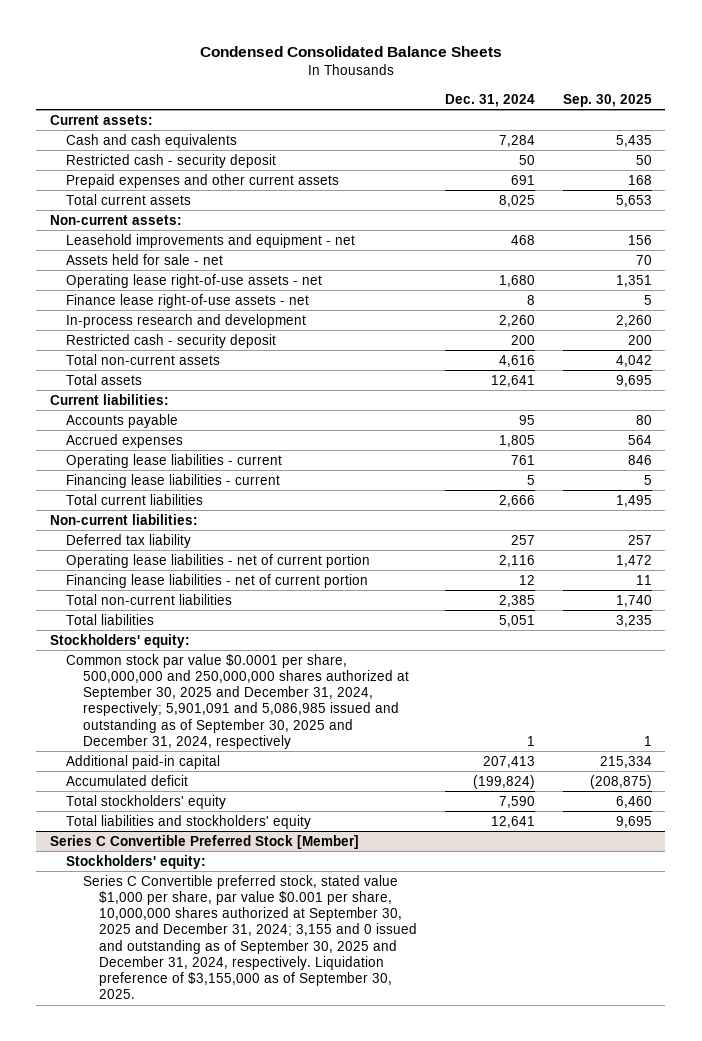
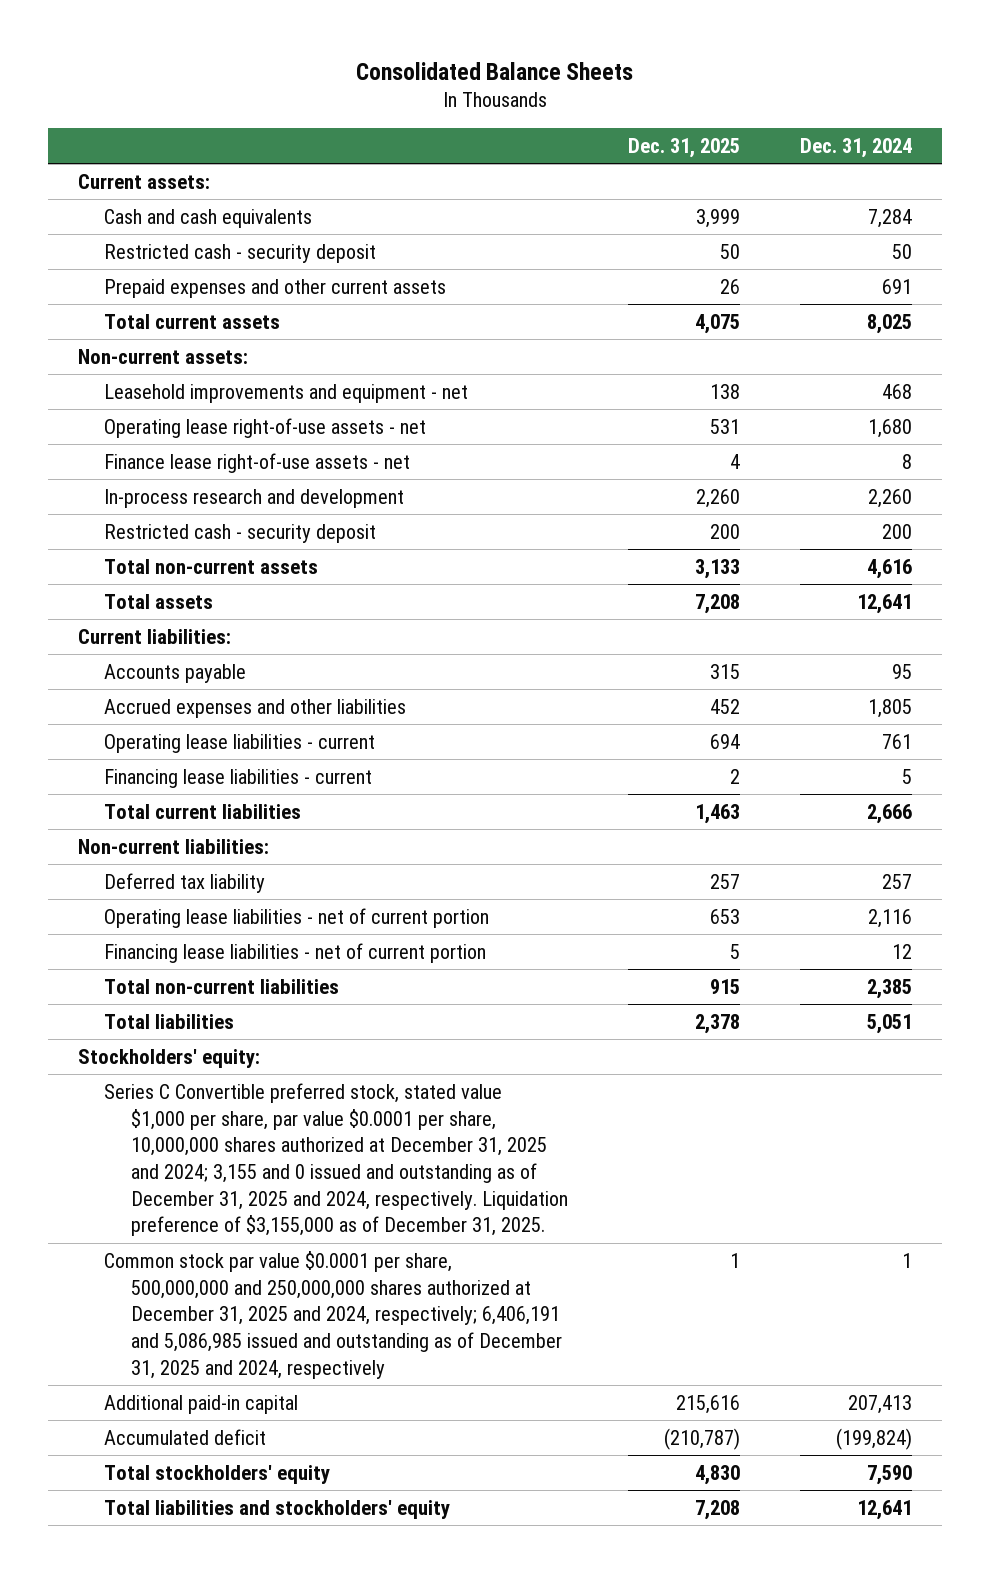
[199,46,502,58] Condensed Consolidated Balance Sheets -> [356,61,634,80] Consolidated Balance Sheets
[562,93,652,107] Sep. 30, 2025 -> none
none -> [628,137,741,158] Dec. 31, 2025
[66,253,224,265] Assets held for sale - net -> none
[66,433,184,448] Accrued expenses -> [104,698,407,718] Accrued expenses and other liabilities
none -> [104,1082,568,1237] Series C Convertible preferred stock, stated value $1,000 per share, par value $0.0001 per share, 10,000,000 shares authorized at December 31, 2025 and 2024; 3,155 and 0 issued and outstanding as of December 31, 2025 and 2024, respectively. Liquidation preference of $3,155,000 as of December 31, 2025.
[66,653,409,749] Common stock par value $0.0001 per share, 500,000,000 and 250,000,000 shares authorized at September 30, 2025 and December 31, 2024, respectively; 5,901,091 and 5,086,985 issued and outstanding as of September 30, 2025 and December 31, 2024, respectively -> [104,1250,562,1379] Common stock par value $0.0001 per share, 500,000,000 and 250,000,000 shares authorized at December 31, 2025 and 2024, respectively; 6,406,191 and 5,086,985 issued and outstanding as of December 31, 2025 and 2024, respectively
[49,834,359,849] Series C Convertible Preferred Stock [Member] -> none
[66,854,207,869] Stockholders' equity: -> none
[82,874,418,1000] Series C Convertible preferred stock, stated value $1,000 per share, par value $0.001 per share, 10,000,000 shares authorized at September 30, 2025 and December 31, 2024; 3,155 and 0 issued and outstanding as of September 30, 2025 and December 31, 2024, respectively. Liquidation preference of $3,155,000 as of September 30, 2025. -> none

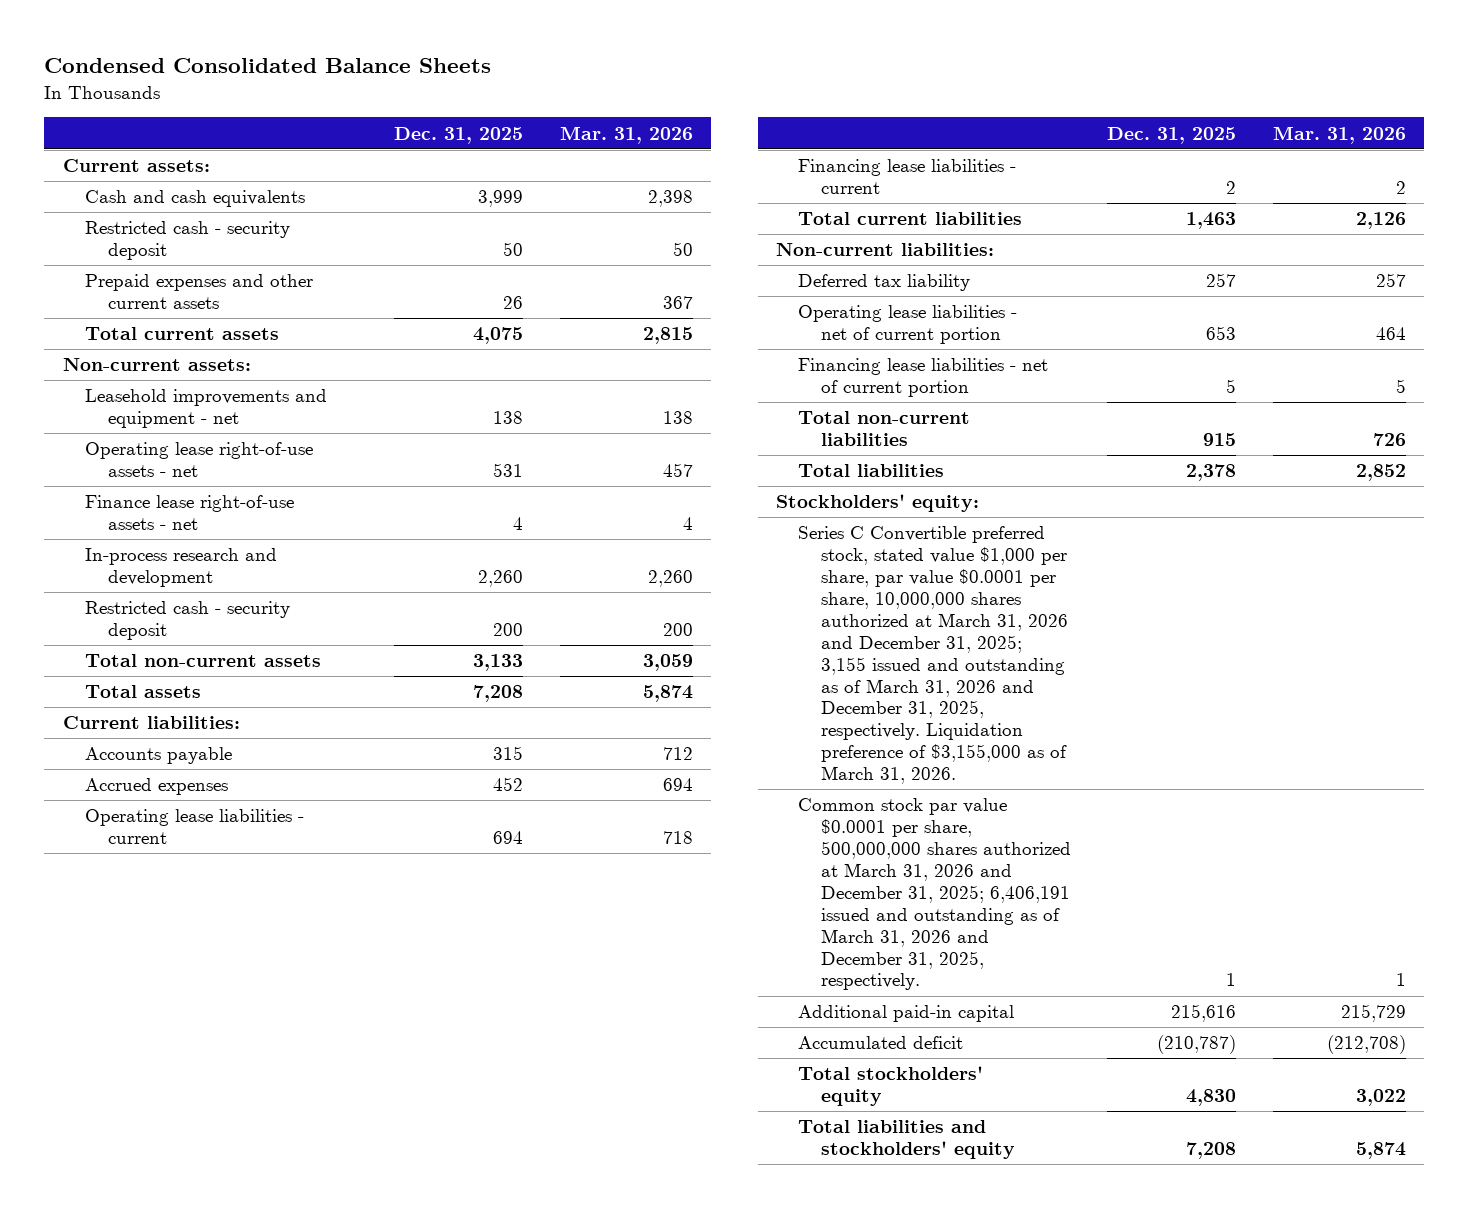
[356,61,634,80] Consolidated Balance Sheets -> [44,58,492,74] Condensed Consolidated Balance Sheets
[800,137,913,158] Dec. 31, 2024 -> none
none -> [559,125,693,144] Mar. 31, 2026
[104,698,407,718] Accrued expenses and other liabilities -> [85,778,229,796] Accrued expenses
[104,1082,568,1237] Series C Convertible preferred stock, stated value $1,000 per share, par value $0.0001 per share, 10,000,000 shares authorized at December 31, 2025 and 2024; 3,155 and 0 issued and outstanding as of December 31, 2025 and 2024, respectively. Liquidation preference of $3,155,000 as of December 31, 2025. -> [798,526,1068,785] Series C Convertible preferred stock, stated value $1,000 per share, par value $0.0001 per share, 10,000,000 shares authorized at March 31, 2026 and December 31, 2025; 3,155 issued and outstanding as of March 31, 2026 and December 31, 2025, respectively. Liquidation preference of $3,155,000 as of March 31, 2026.
[104,1250,562,1379] Common stock par value $0.0001 per share, 500,000,000 and 250,000,000 shares authorized at December 31, 2025 and 2024, respectively; 6,406,191 and 5,086,985 issued and outstanding as of December 31, 2025 and 2024, respectively -> [798,798,1071,991] Common stock par value $0.0001 per share, 500,000,000 shares authorized at March 31, 2026 and December 31, 2025; 6,406,191 issued and outstanding as of March 31, 2026 and December 31, 2025, respectively.

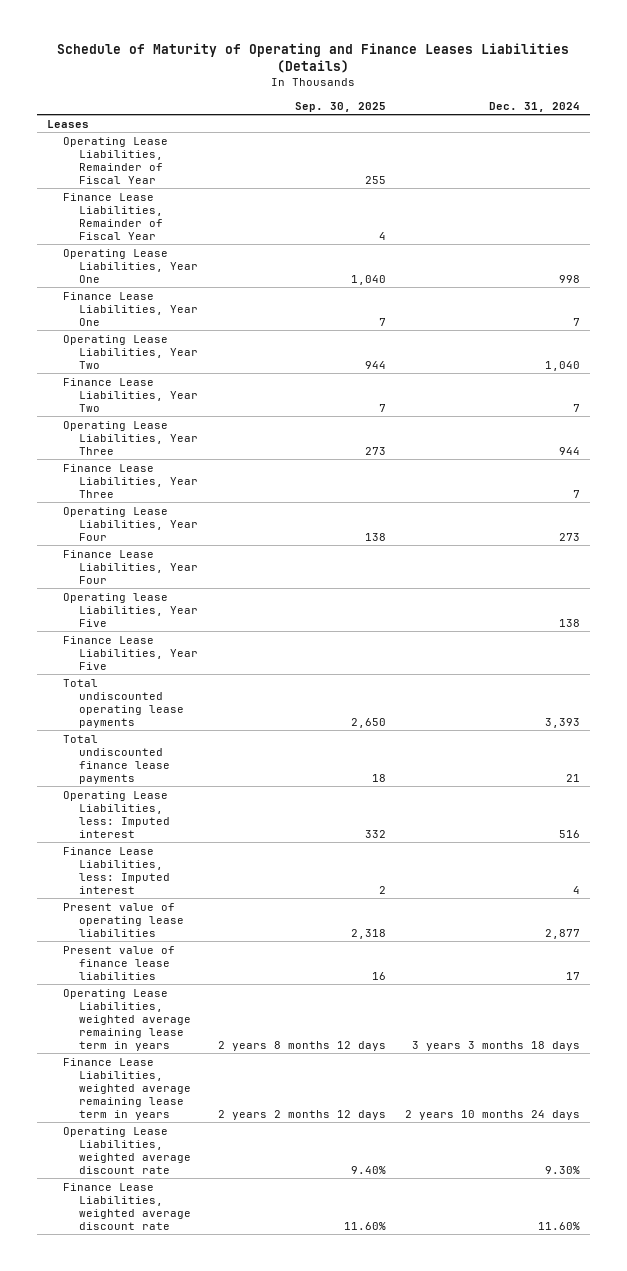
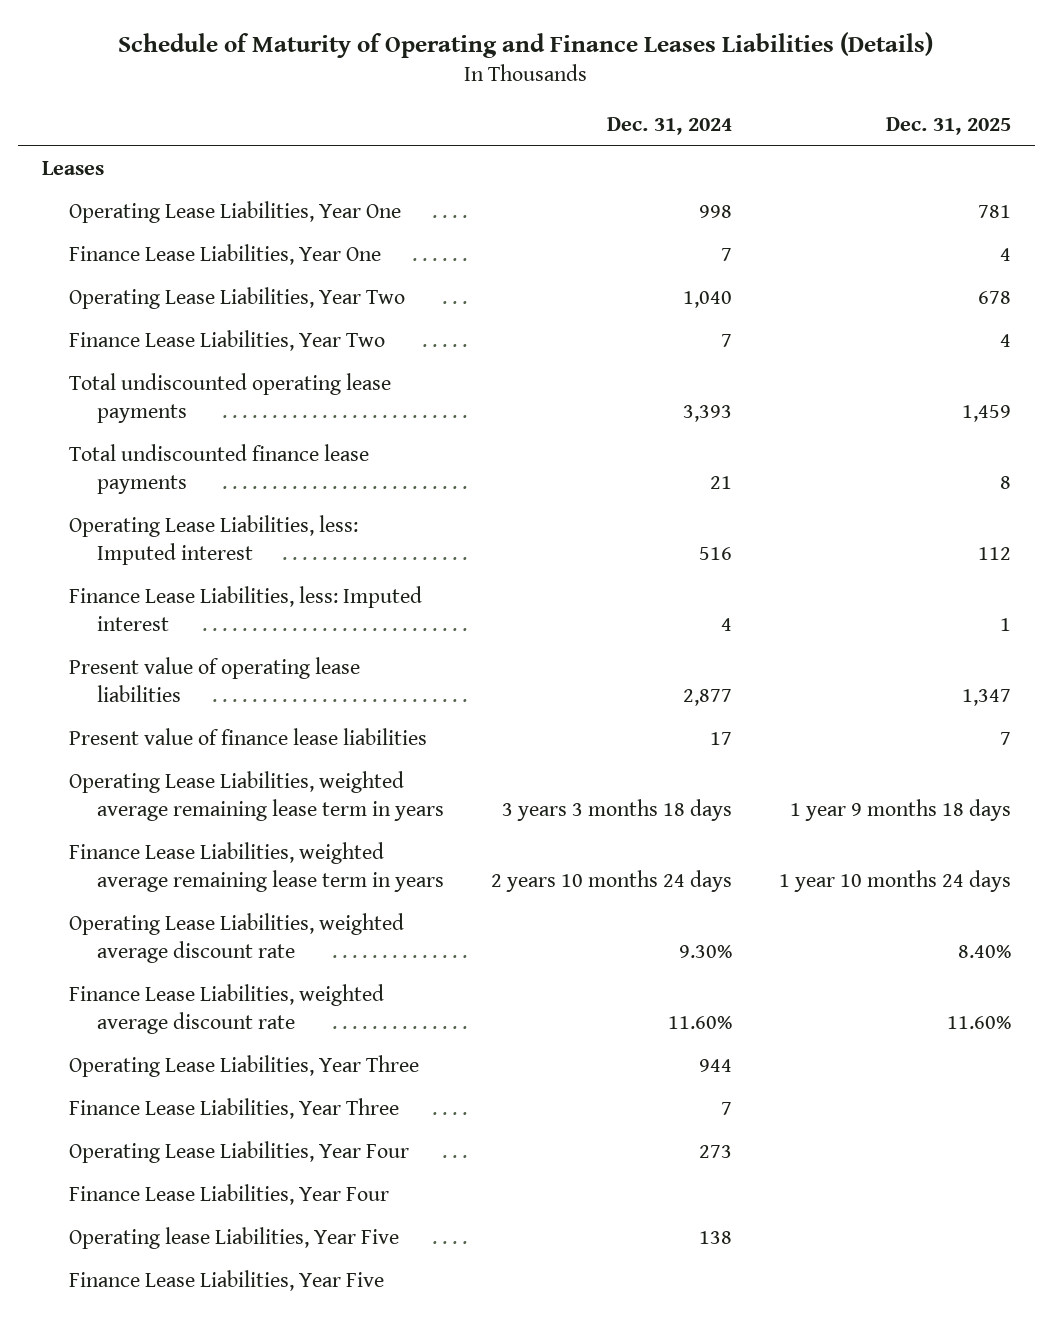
[294,101,386,112] Sep. 30, 2025 -> none
none -> [886,117,1012,136] Dec. 31, 2025
[63,136,169,184] Operating Lease Liabilities, Remainder of Fiscal Year -> none
[63,192,164,240] Finance Lease Liabilities, Remainder of Fiscal Year -> none
[63,420,199,455] Operating Lease Liabilities, Year Three -> [69,1055,420,1078] Operating Lease Liabilities, Year Three
[63,463,199,498] Finance Lease Liabilities, Year Three -> [69,1098,400,1120] Finance Lease Liabilities, Year Three
[63,506,199,541] Operating Lease Liabilities, Year Four -> [69,1141,410,1164] Operating Lease Liabilities, Year Four
[63,549,199,584] Finance Lease Liabilities, Year Four -> [69,1184,390,1206] Finance Lease Liabilities, Year Four
[63,592,199,627] Operating lease Liabilities, Year Five -> [69,1227,400,1250] Operating lease Liabilities, Year Five
[63,635,199,670] Finance Lease Liabilities, Year Five -> [69,1270,385,1292] Finance Lease Liabilities, Year Five

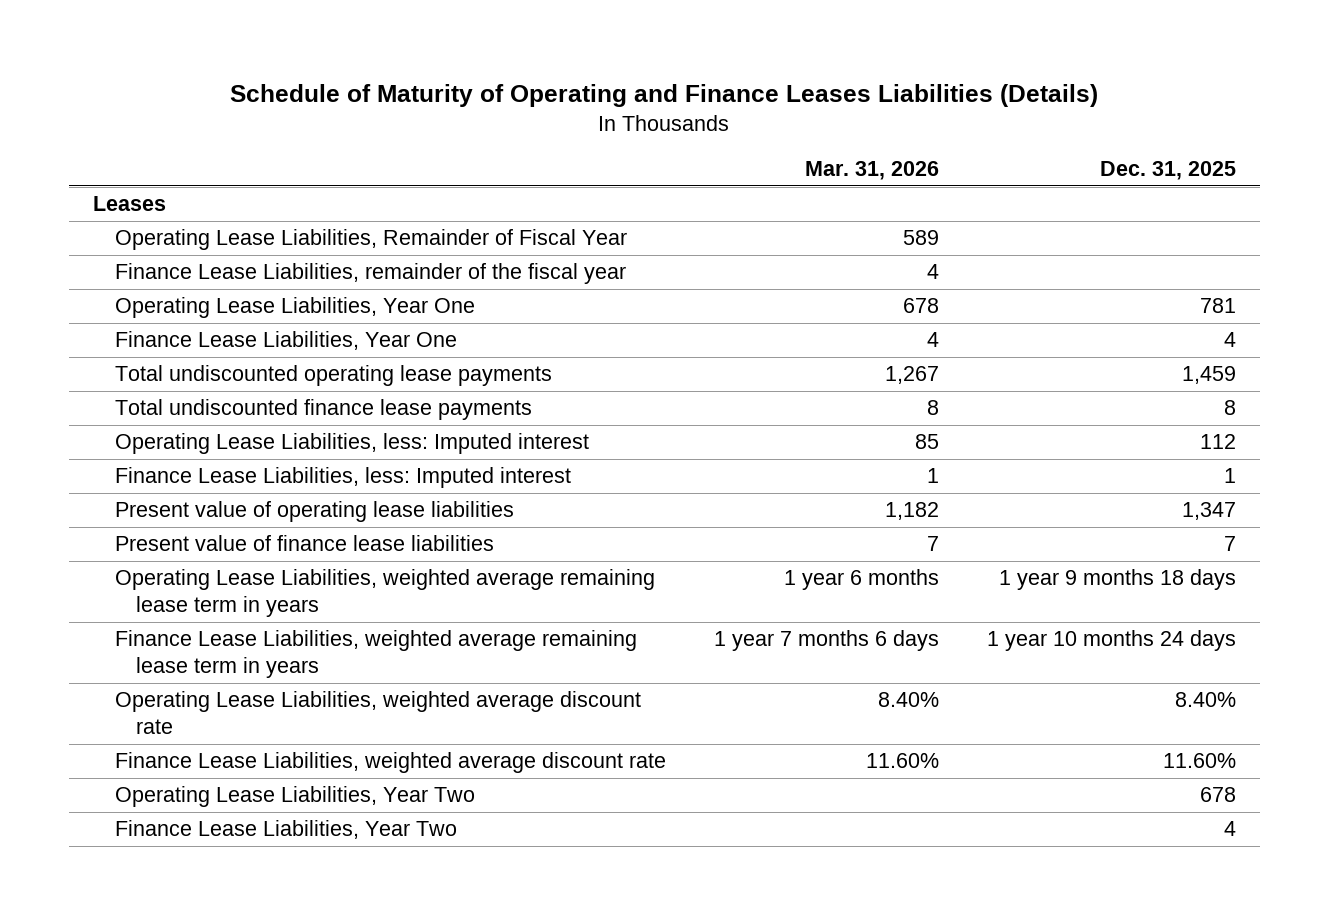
[606,117,732,136] Dec. 31, 2024 -> none
none -> [804,161,939,181] Mar. 31, 2026
none -> [114,229,627,251] Operating Lease Liabilities, Remainder of Fiscal Year
none -> [114,263,626,285] Finance Lease Liabilities, remainder of the fiscal year
[69,1055,420,1078] Operating Lease Liabilities, Year Three -> none
[69,1098,400,1120] Finance Lease Liabilities, Year Three -> none
[69,1141,410,1164] Operating Lease Liabilities, Year Four -> none
[69,1184,390,1206] Finance Lease Liabilities, Year Four -> none
[69,1227,400,1250] Operating lease Liabilities, Year Five -> none
[69,1270,385,1292] Finance Lease Liabilities, Year Five -> none
[69,287,406,310] Operating Lease Liabilities, Year Two -> [114,786,475,808] Operating Lease Liabilities, Year Two
[69,330,386,352] Finance Lease Liabilities, Year Two -> [114,820,457,840] Finance Lease Liabilities, Year Two

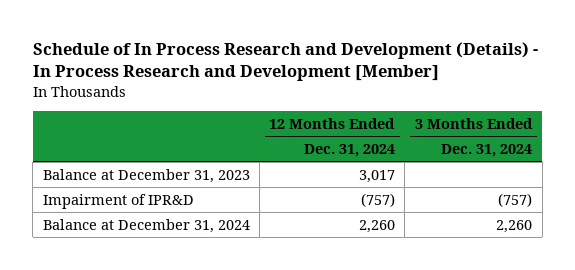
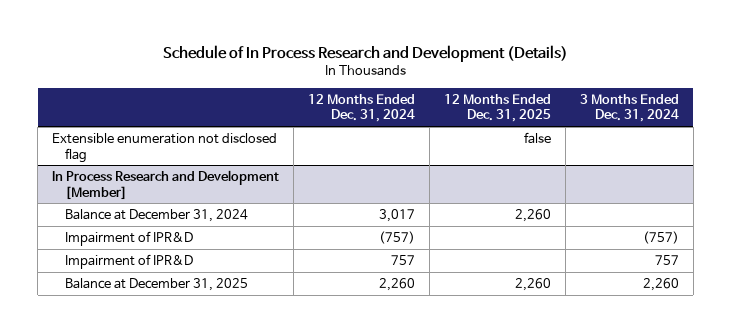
[32,41,538,82] Schedule of In Process Research and Development (Details) - In Process Research and Development [Member] -> [162,44,568,62] Schedule of In Process Research and Development (Details)
none -> [444,93,552,123] 12 Months Ended Dec. 31, 2025
none -> [52,133,278,163] Extensible enumeration not disclosed flag
none -> [52,170,280,200] In Process Research and Development [Member]
[42,168,250,183] Balance at December 31, 2023 -> [65,209,249,223] Balance at December 31, 2024
none -> [65,254,194,270] Impairment of IPR&D
[42,218,250,233] Balance at December 31, 2024 -> [65,278,249,292] Balance at December 31, 2025

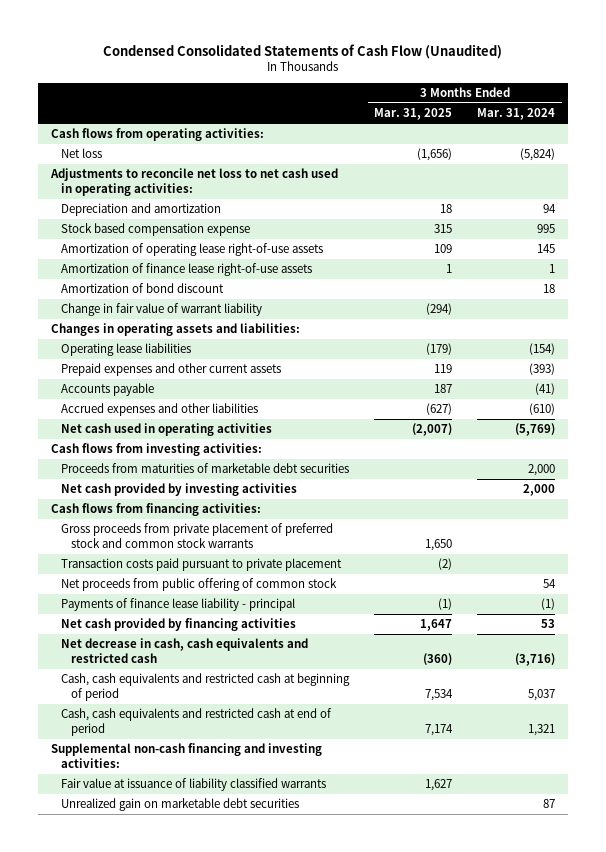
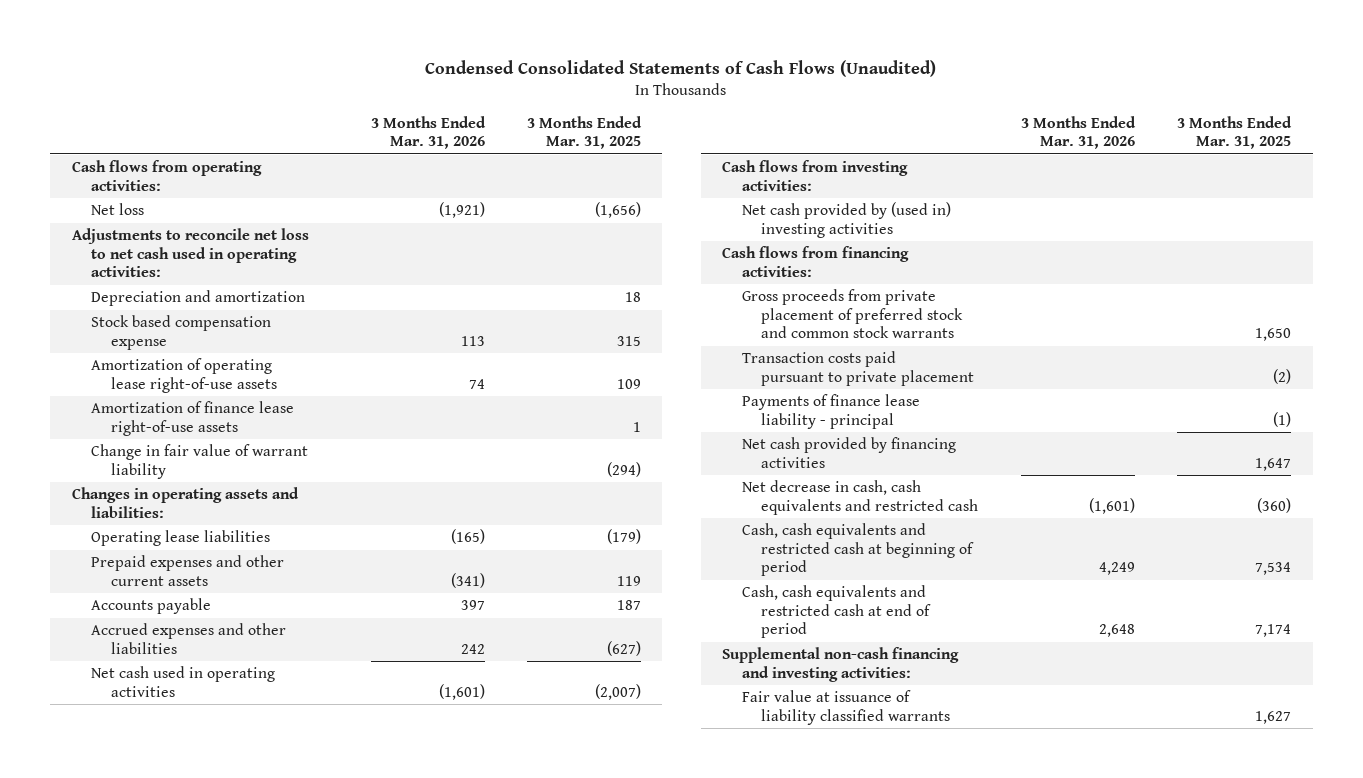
[103,43,503,59] Condensed Consolidated Statements of Cash Flow (Unaudited) -> [425,60,937,78] Condensed Consolidated Statements of Cash Flows (Unaudited)
[477,108,556,121] Mar. 31, 2024 -> none
none -> [370,115,486,149] 3 Months Ended Mar. 31, 2026
[60,283,224,294] Amortization of bond discount -> none
[60,463,349,474] Proceeds from maturities of marketable debt securities -> none
[60,483,297,497] Net cash provided by investing activities -> [741,202,951,238] Net cash provided by (used in) investing activities
[60,578,337,592] Net proceeds from public offering of common stock -> none
[60,798,299,812] Unrealized gain on marketable debt securities -> none

